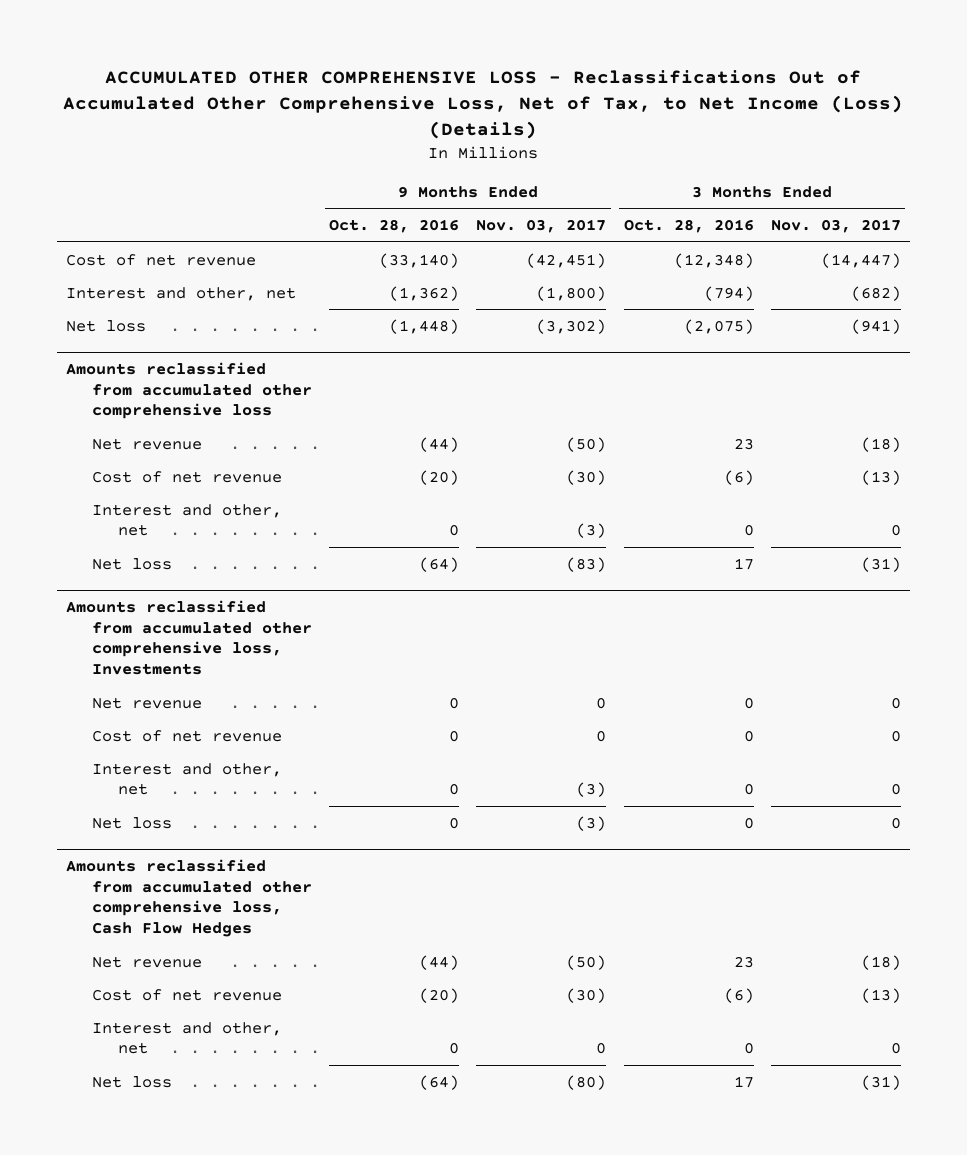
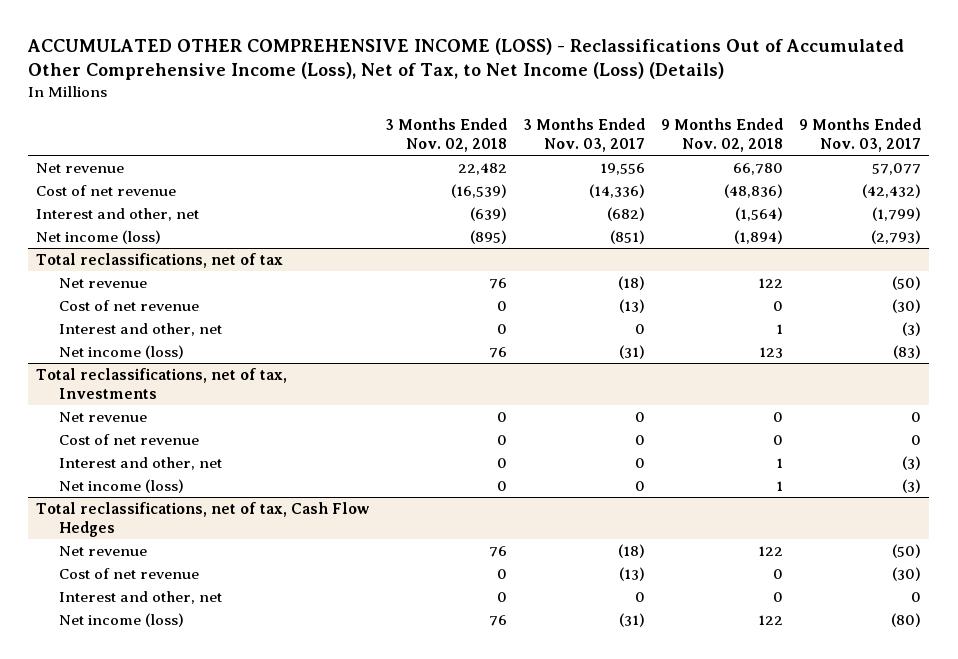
[63,70,904,140] ACCUMULATED OTHER COMPREHENSIVE LOSS - Reclassifications Out of Accumulated Other Comprehensive Loss, Net of Tax, to Net Income (Loss) (Details) -> [27,38,905,81] ACCUMULATED OTHER COMPREHENSIVE INCOME (LOSS) - Reclassifications Out of Accumulated Other Comprehensive Income (Loss), Net of Tax, to Net Income (Loss) (Details)
[329,218,460,233] Oct. 28, 2016 -> none
[623,218,754,233] Oct. 28, 2016 -> none
none -> [385,117,508,152] 3 Months Ended Nov. 02, 2018
none -> [661,117,784,152] 9 Months Ended Nov. 02, 2018
none -> [36,163,125,174] Net revenue
[526,252,607,268] (42,451) -> [862,184,922,199] (42,432)
[821,252,902,268] (14,447) -> [589,184,646,199] (14,336)
[536,285,607,301] (1,800) -> [872,207,922,222] (1,799)
[65,319,146,332] Net loss -> [36,230,162,245] Net income (loss)
[536,318,607,334] (3,302) -> [871,230,922,245] (2,793)
[851,318,902,334] (941) -> [610,230,646,245] (851)
[65,362,312,420] Amounts reclassified from accumulated other comprehensive loss -> [36,253,284,269] Total reclassifications, net of tax
[65,600,312,676] Amounts reclassified from accumulated other comprehensive loss, Investments -> none
[91,557,172,570] Net loss -> [58,345,184,360] Net income (loss)
none -> [36,368,288,399] Total reclassifications, net of tax, Investments
[65,859,312,938] Amounts reclassified from accumulated other comprehensive loss, Cash Flow Hedges -> none
[91,816,172,829] Net loss -> [58,479,184,494] Net income (loss)
none -> [36,502,370,537] Total reclassifications, net of tax, Cash Flow Hedges
[91,1075,172,1088] Net loss -> [58,613,184,628] Net income (loss)

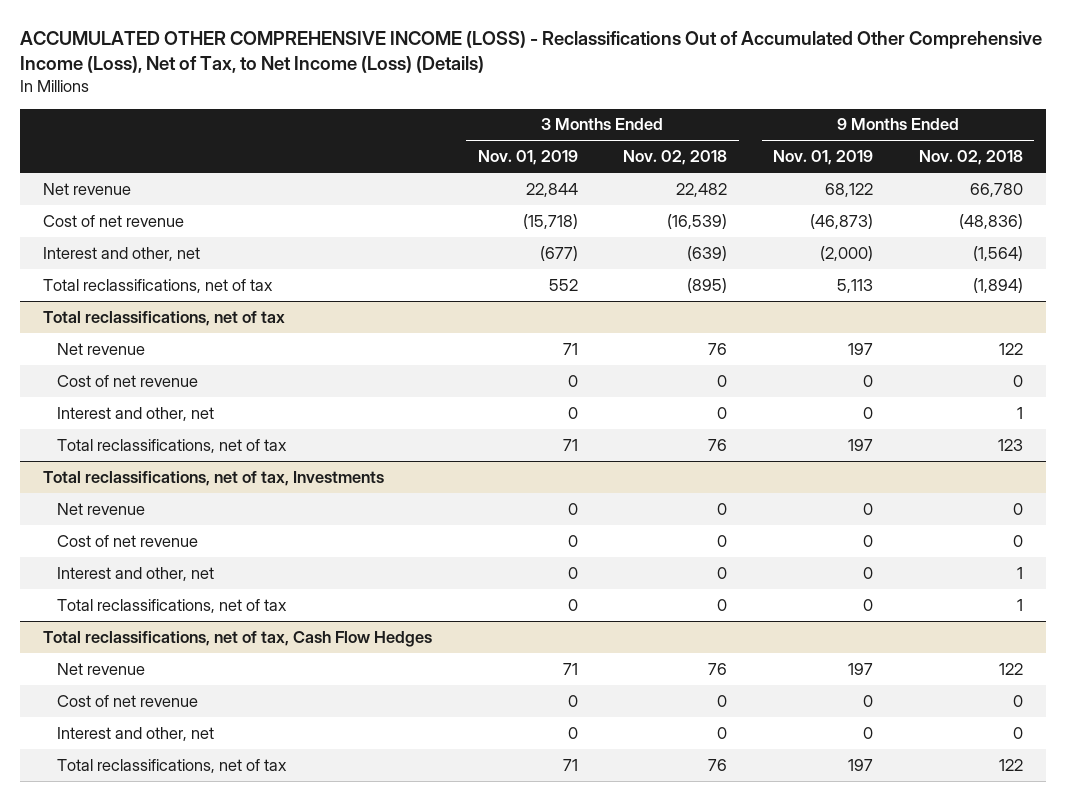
[523,117,646,152] 3 Months Ended Nov. 03, 2017 -> none
[799,117,922,152] 9 Months Ended Nov. 03, 2017 -> none
none -> [477,150,578,166] Nov. 01, 2019
none -> [773,150,874,166] Nov. 01, 2019
[36,230,162,245] Net income (loss) -> [42,278,273,293] Total reclassifications, net of tax
[58,345,184,360] Net income (loss) -> [57,438,288,453] Total reclassifications, net of tax
[58,479,184,494] Net income (loss) -> [57,598,288,613] Total reclassifications, net of tax
[58,613,184,628] Net income (loss) -> [57,758,288,773] Total reclassifications, net of tax

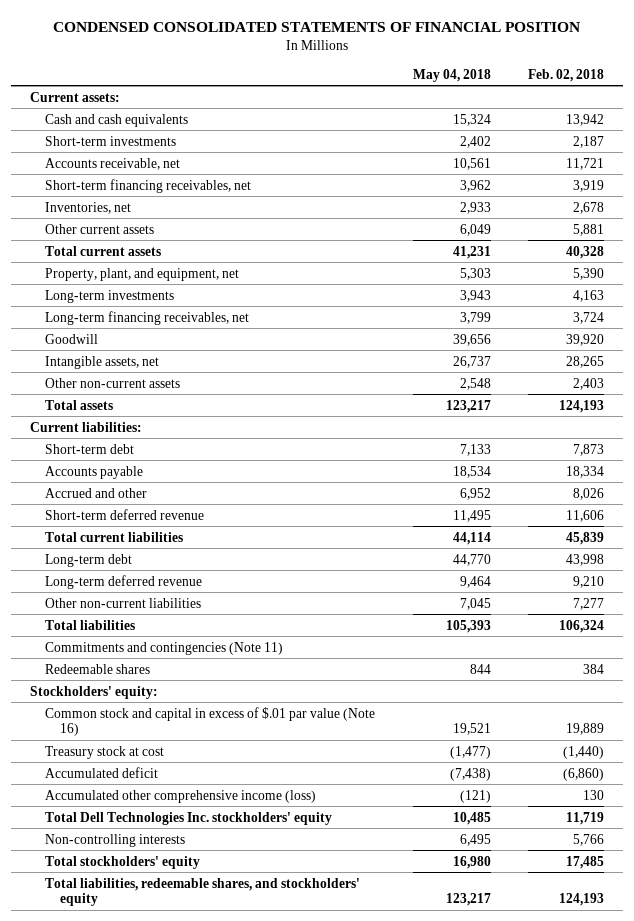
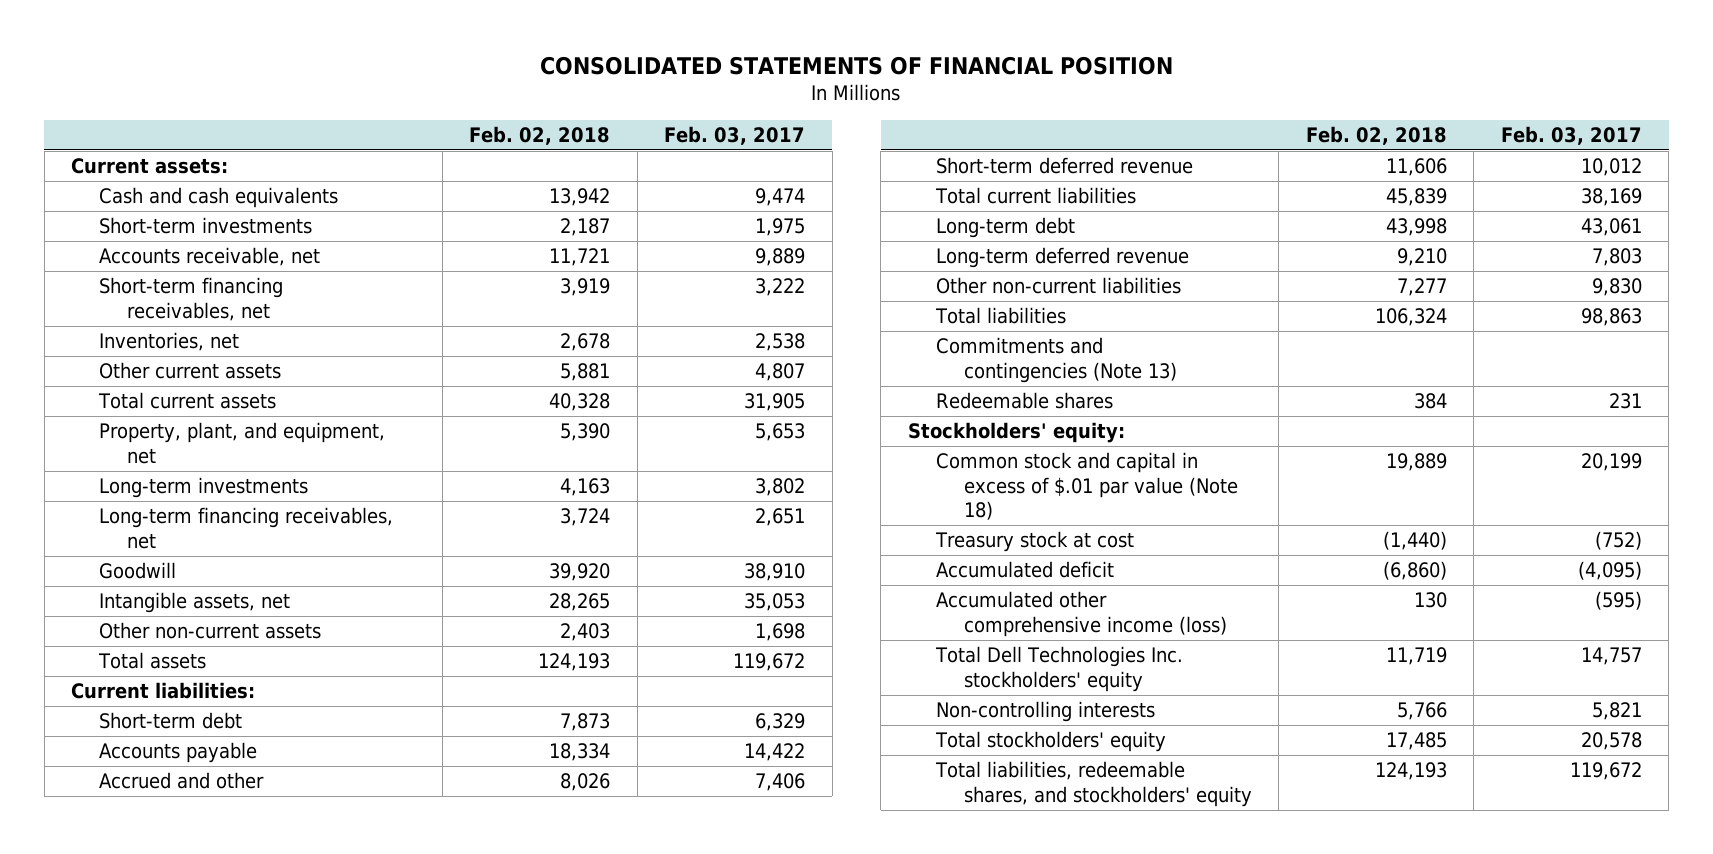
[53,21,581,32] CONDENSED CONSOLIDATED STATEMENTS OF FINANCIAL POSITION -> [540,56,1174,76] CONSOLIDATED STATEMENTS OF FINANCIAL POSITION
[412,68,491,82] May 04, 2018 -> none
none -> [664,125,806,145] Feb. 03, 2017
[44,641,283,655] Commitments and contingencies (Note 11) -> [935,337,1177,383] Commitments and contingencies (Note 13)
[44,706,375,737] Common stock and capital in excess of $.01 par value (Note 16) -> [935,452,1238,521] Common stock and capital in excess of $.01 par value (Note 18)

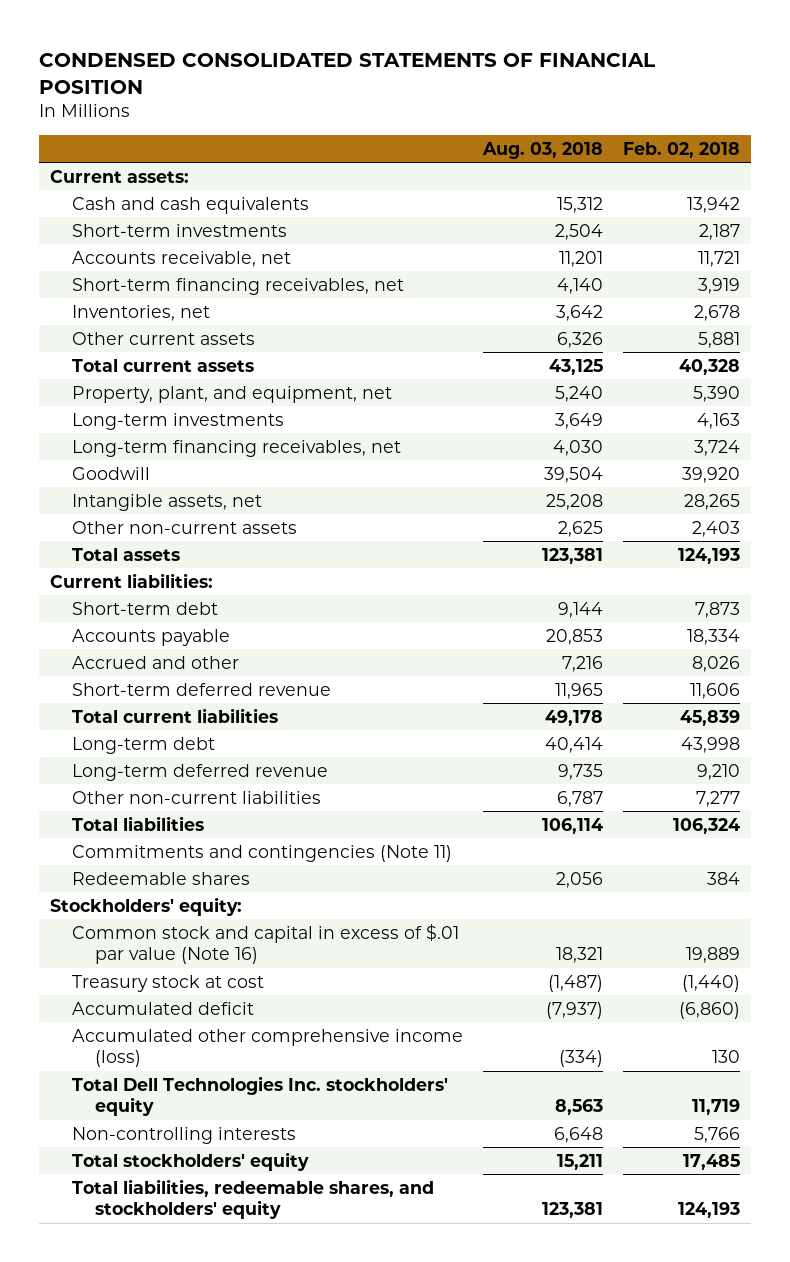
[540,56,1174,76] CONSOLIDATED STATEMENTS OF FINANCIAL POSITION -> [39,52,656,94] CONDENSED CONSOLIDATED STATEMENTS OF FINANCIAL POSITION
[664,125,806,145] Feb. 03, 2017 -> none
none -> [482,141,604,159] Aug. 03, 2018
[935,337,1177,383] Commitments and contingencies (Note 13) -> [72,844,453,862] Commitments and contingencies (Note 11)
[935,452,1238,521] Common stock and capital in excess of $.01 par value (Note 18) -> [72,923,460,965] Common stock and capital in excess of $.01 par value (Note 16)

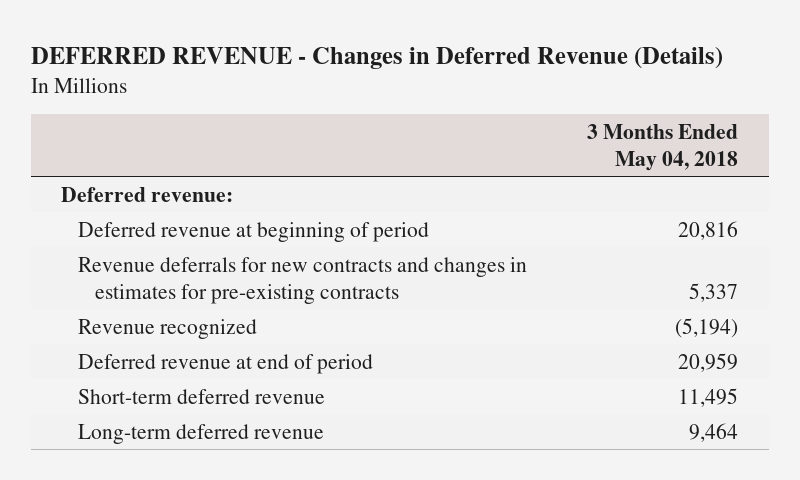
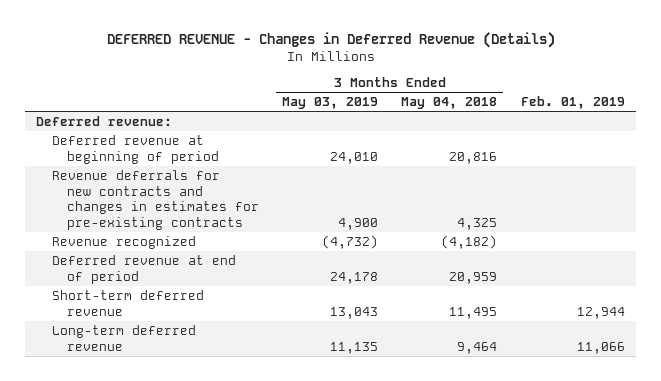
none -> [282,96,379,109] May 03, 2019
none -> [520,95,625,109] Feb. 01, 2019
[689,282,739,302] 5,337 -> [457,218,498,231] 4,325
[675,317,739,338] (5,194) -> [441,234,498,249] (4,182)

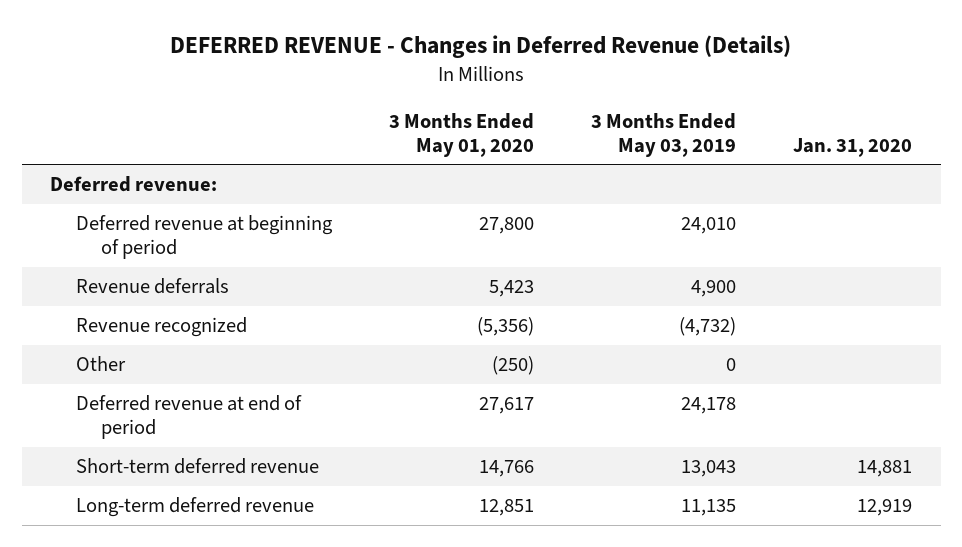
[401,96,498,109] May 04, 2018 -> none
[520,95,625,109] Feb. 01, 2019 -> none
none -> [388,112,534,157] 3 Months Ended May 01, 2020
none -> [792,137,912,157] Jan. 31, 2020
[51,169,259,231] Revenue deferrals for new contracts and changes in estimates for pre-existing contracts -> [75,278,229,295] Revenue deferrals
none -> [75,356,126,372] Other

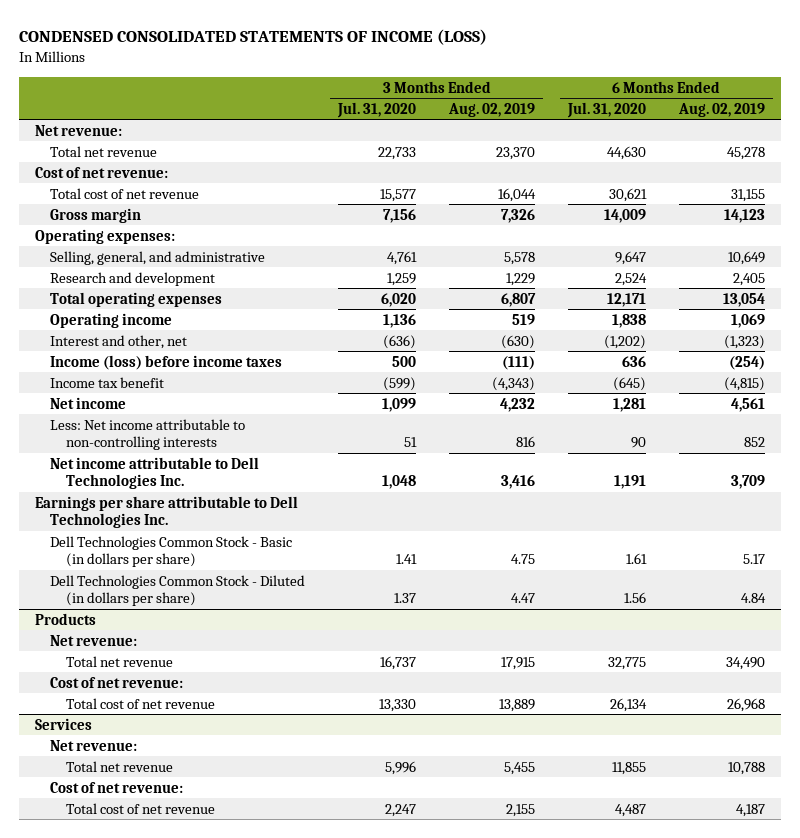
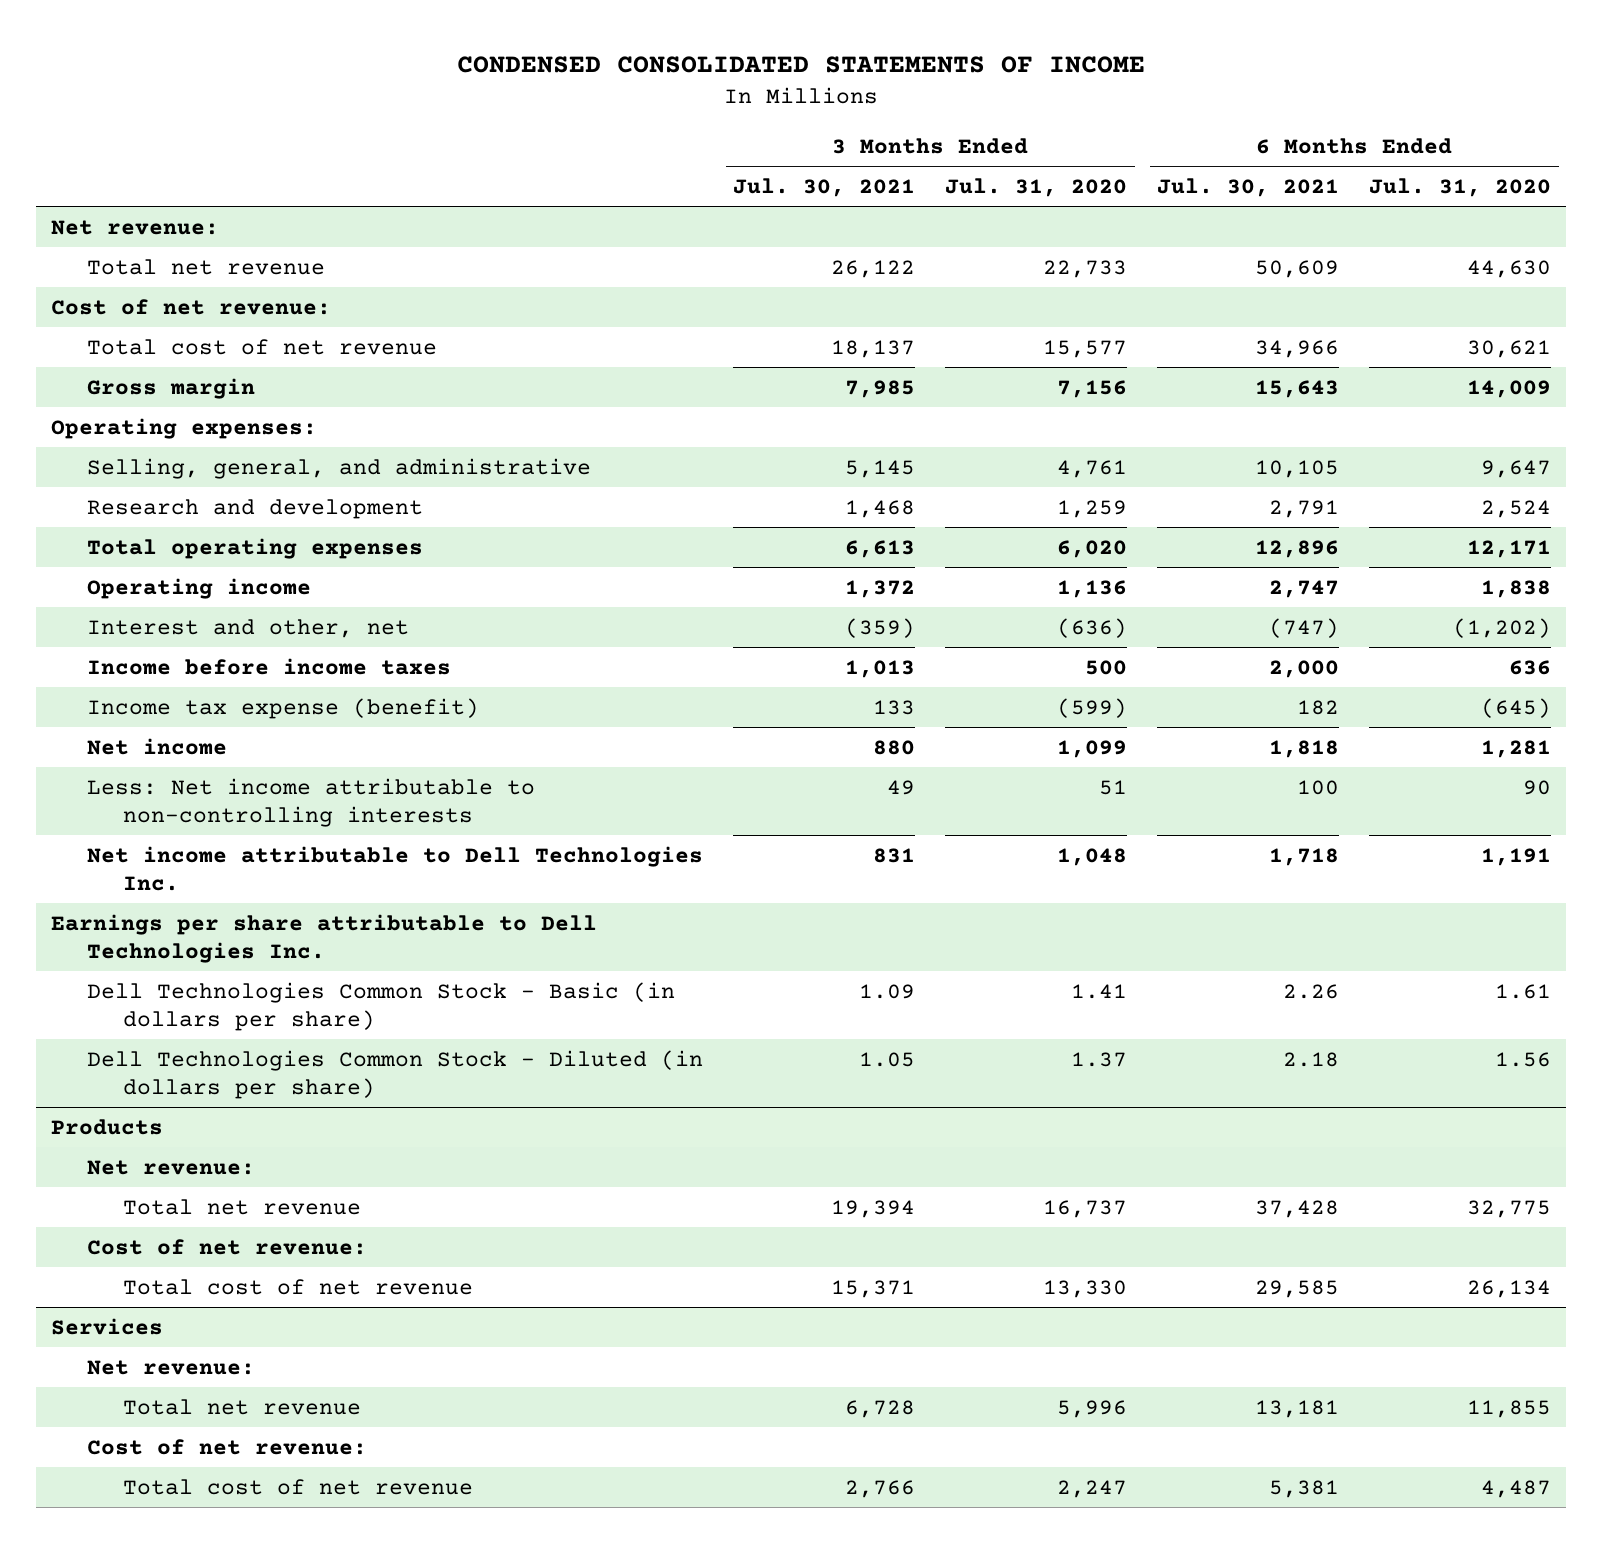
[18,28,487,45] CONDENSED CONSOLIDATED STATEMENTS OF INCOME (LOSS) -> [456,55,1145,73] CONDENSED CONSOLIDATED STATEMENTS OF INCOME
[448,102,536,117] Aug. 02, 2019 -> none
[677,102,765,117] Aug. 02, 2019 -> none
none -> [733,178,916,198] Jul. 30, 2021
none -> [1157,178,1340,198] Jul. 30, 2021
[50,354,283,370] Income (loss) before income taxes -> [87,657,452,675] Income before income taxes
[50,376,165,388] Income tax benefit -> [87,697,480,719] Income tax expense (benefit)

